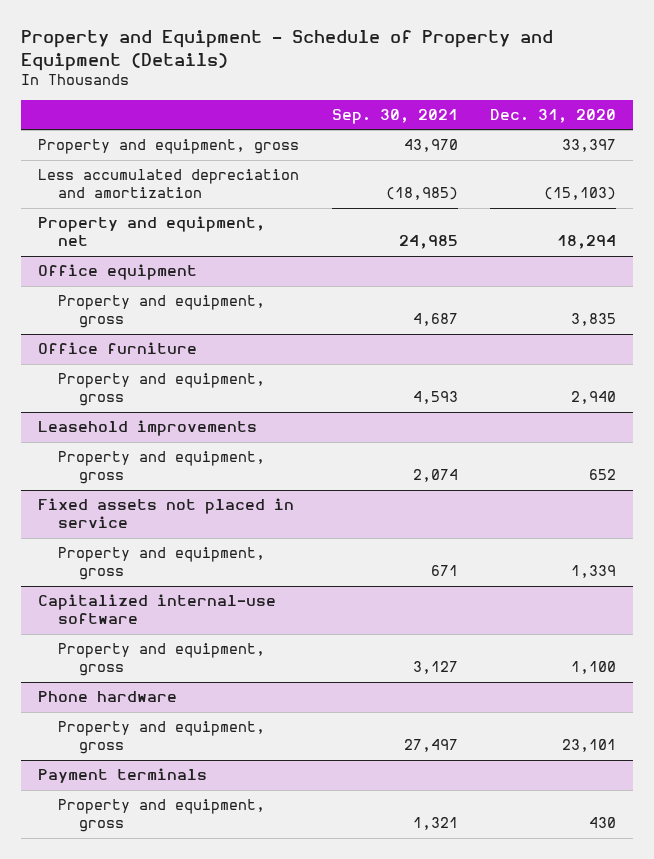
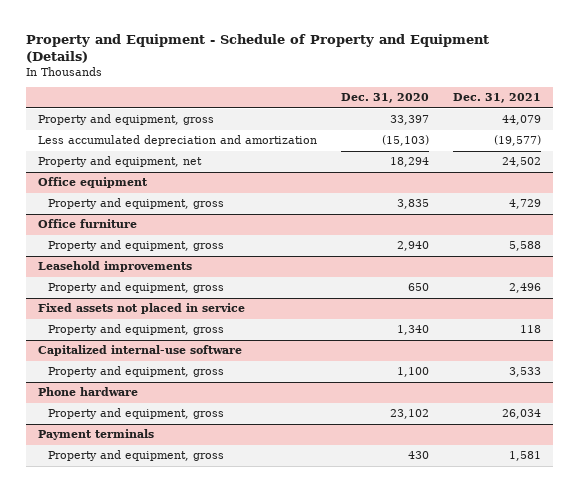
[331,108,458,124] Sep. 30, 2021 -> none
none -> [453,93,542,104] Dec. 31, 2021
[589,469,617,481] 652 -> [408,283,430,292] 650
[571,565,617,579] 1,339 -> [397,325,430,336] 1,340
[562,739,617,753] 23,101 -> [390,409,430,420] 23,102

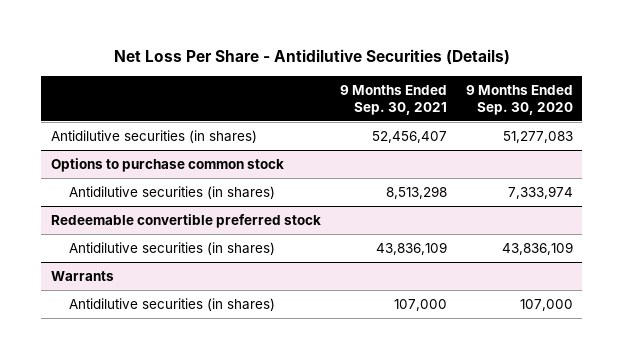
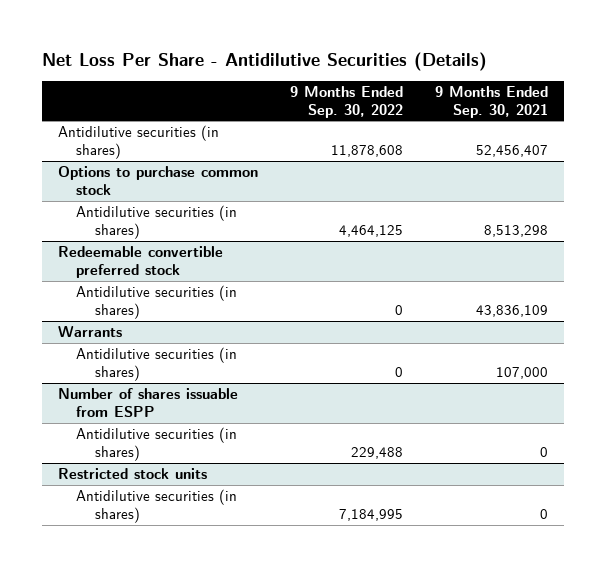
[465,84,573,116] 9 Months Ended Sep. 30, 2020 -> none
none -> [290,85,404,118] 9 Months Ended Sep. 30, 2022
none -> [58,388,239,418] Number of shares issuable from ESPP
none -> [76,427,238,462] Antidilutive securities (in shares)
none -> [58,468,208,480] Restricted stock units
none -> [76,489,238,524] Antidilutive securities (in shares)

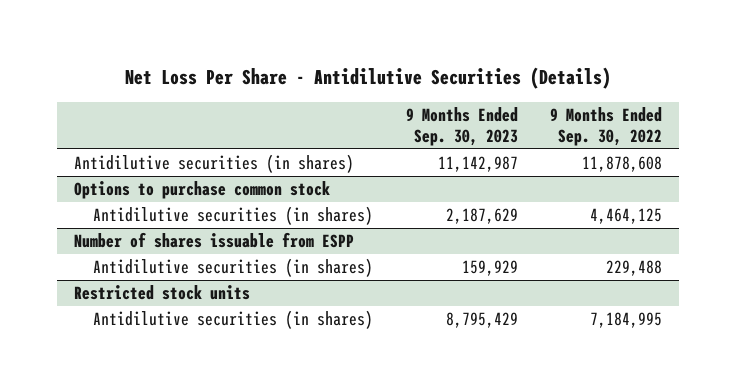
[435,85,549,118] 9 Months Ended Sep. 30, 2021 -> none
none -> [405,106,518,146] 9 Months Ended Sep. 30, 2023
[58,246,224,279] Redeemable convertible preferred stock -> none
[76,285,238,320] Antidilutive securities (in shares) -> none
[58,326,123,338] Warrants -> none
[76,347,238,382] Antidilutive securities (in shares) -> none

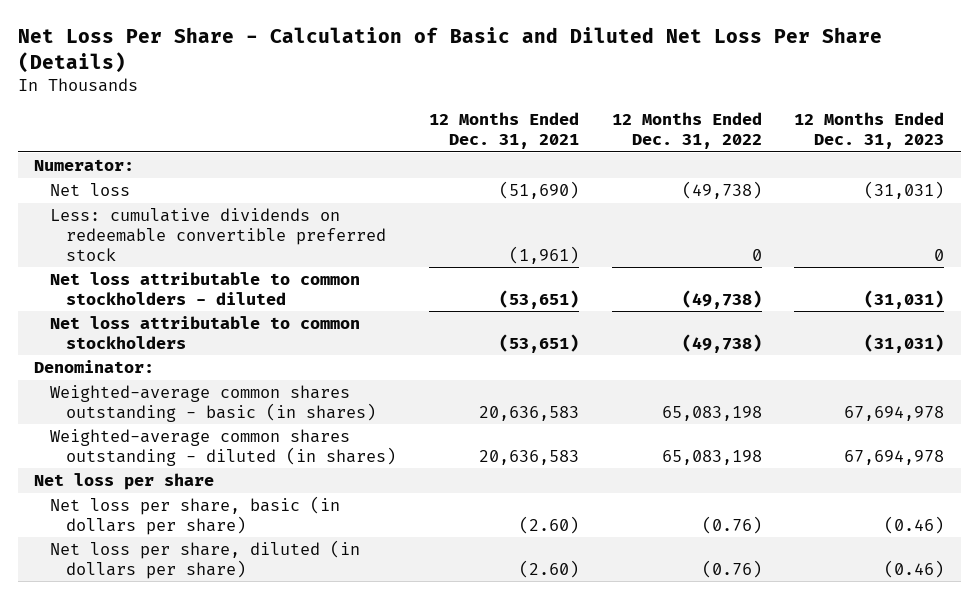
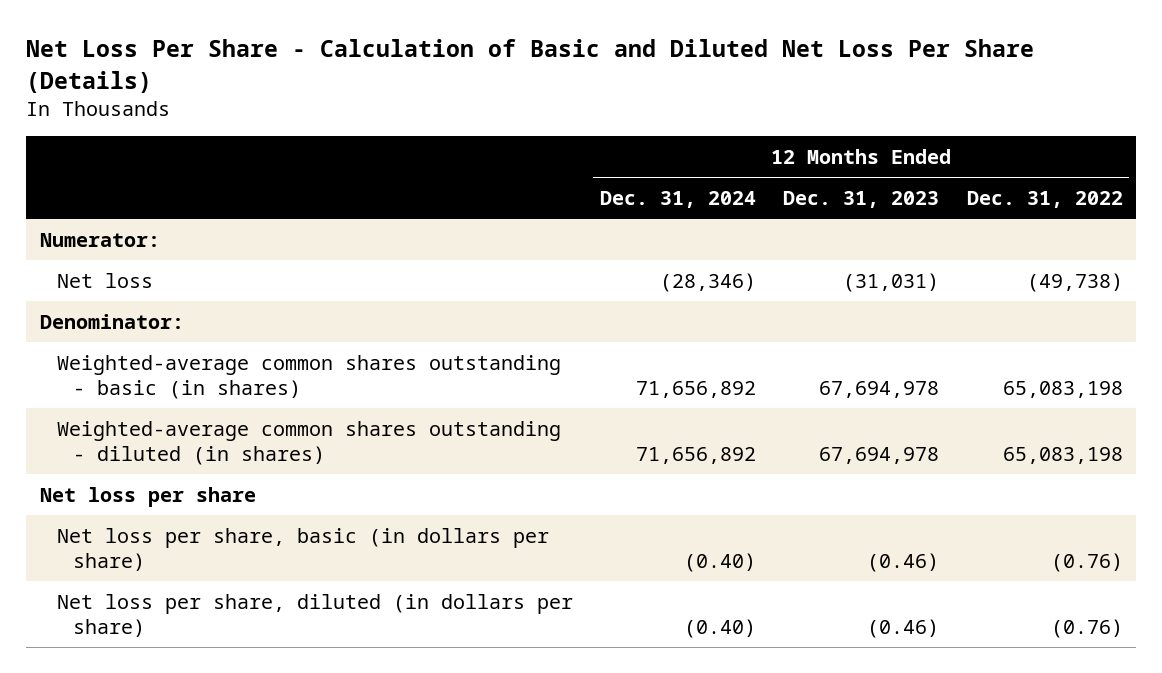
[429,112,580,149] 12 Months Ended Dec. 31, 2021 -> none
none -> [599,191,756,209] Dec. 31, 2024
[50,208,387,261] Less: cumulative dividends on redeemable convertible preferred stock -> none
[50,272,361,305] Net loss attributable to common stockholders - diluted -> none
[50,316,361,349] Net loss attributable to common stockholders -> none

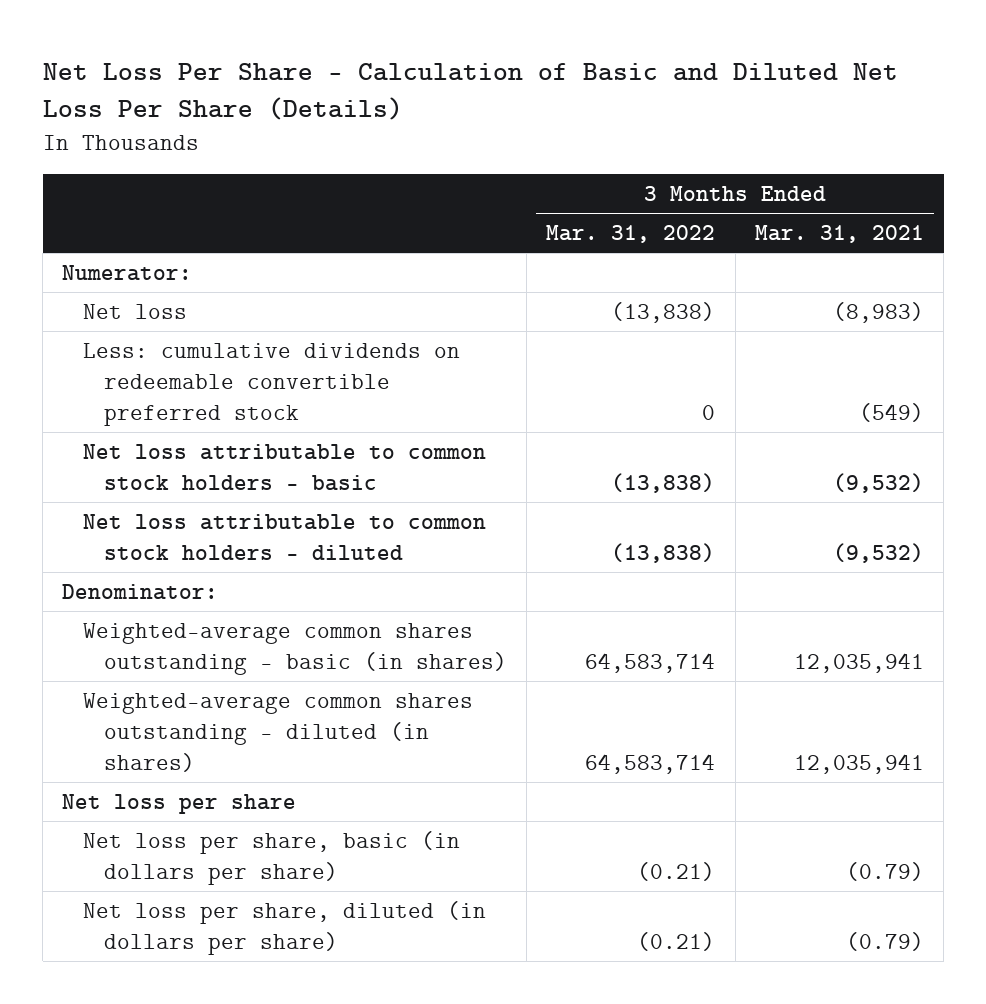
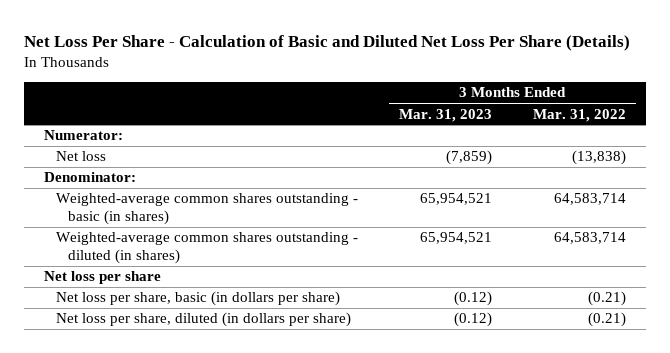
[755,224,925,243] Mar. 31, 2021 -> none
none -> [398,108,492,122] Mar. 31, 2023
[82,342,460,426] Less: cumulative dividends on redeemable convertible preferred stock -> none
[82,443,486,491] Net loss attributable to common stock holders - basic -> none
[82,513,486,560] Net loss attributable to common stock holders - diluted -> none

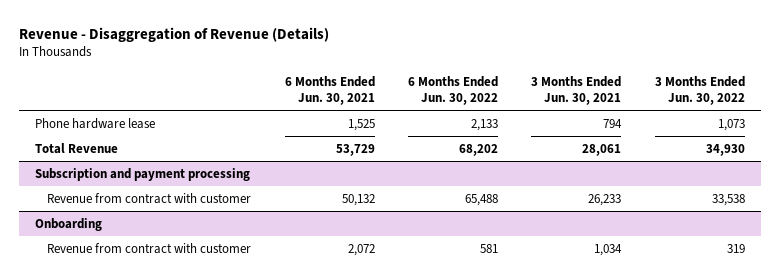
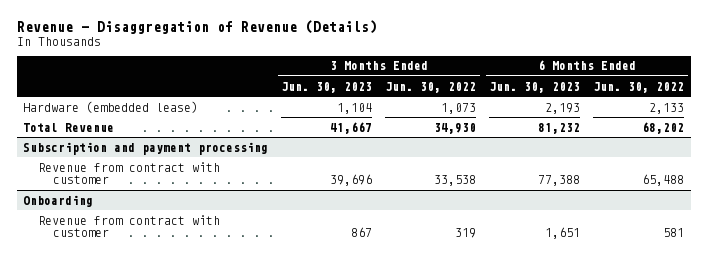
[284,75,375,105] 6 Months Ended Jun. 30, 2021 -> none
[531,75,622,105] 3 Months Ended Jun. 30, 2021 -> none
none -> [281,81,373,93] Jun. 30, 2023
none -> [489,81,581,93] Jun. 30, 2023
[35,117,156,129] Phone hardware lease -> [23,100,199,113] Hardware (embedded lease)

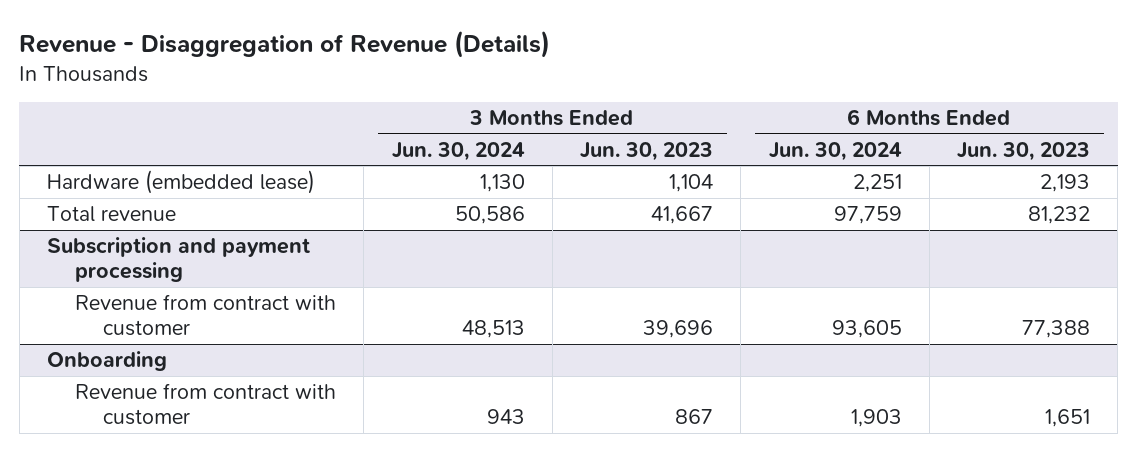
[385,81,477,93] Jun. 30, 2022 -> none
[593,81,685,93] Jun. 30, 2022 -> none
none -> [391,141,525,161] Jun. 30, 2024
none -> [768,141,902,161] Jun. 30, 2024
[23,122,115,132] Total Revenue -> [47,205,177,222] Total revenue

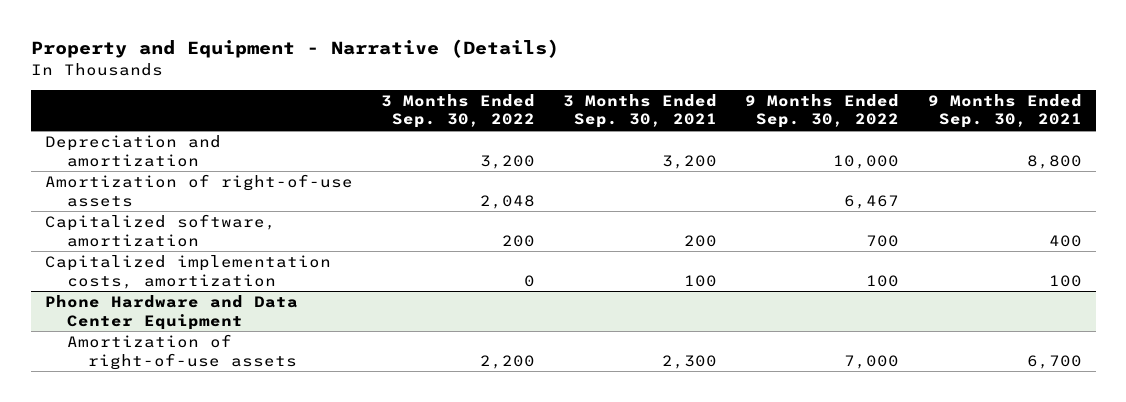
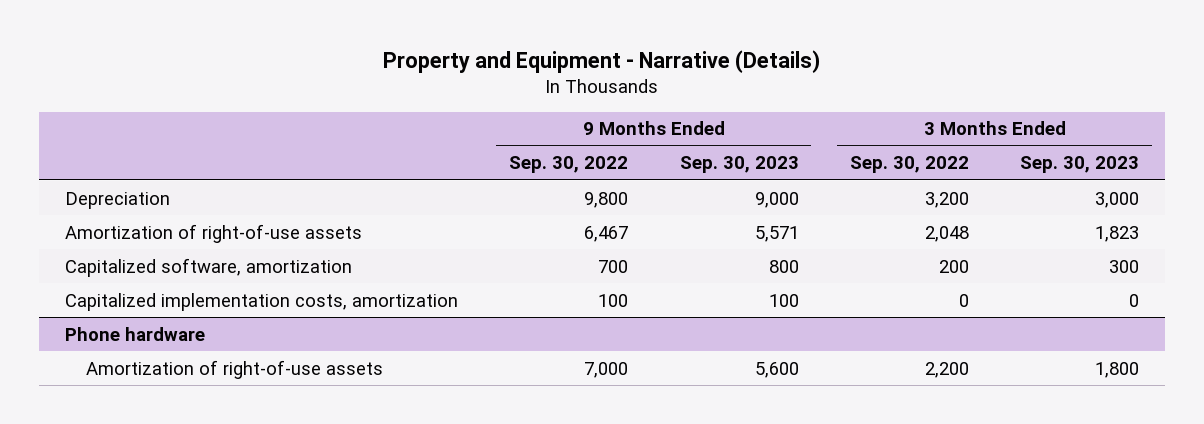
[563,94,718,129] 3 Months Ended Sep. 30, 2021 -> none
[927,94,1082,129] 9 Months Ended Sep. 30, 2021 -> none
none -> [679,156,799,174] Sep. 30, 2023
none -> [1020,156,1140,174] Sep. 30, 2023
[44,135,221,167] Depreciation and amortization -> [64,191,170,209] Depreciation
[833,154,900,169] 10,000 -> [584,191,629,208] 9,800
[44,295,298,330] Phone Hardware and Data Center Equipment -> none
none -> [64,326,205,341] Phone hardware

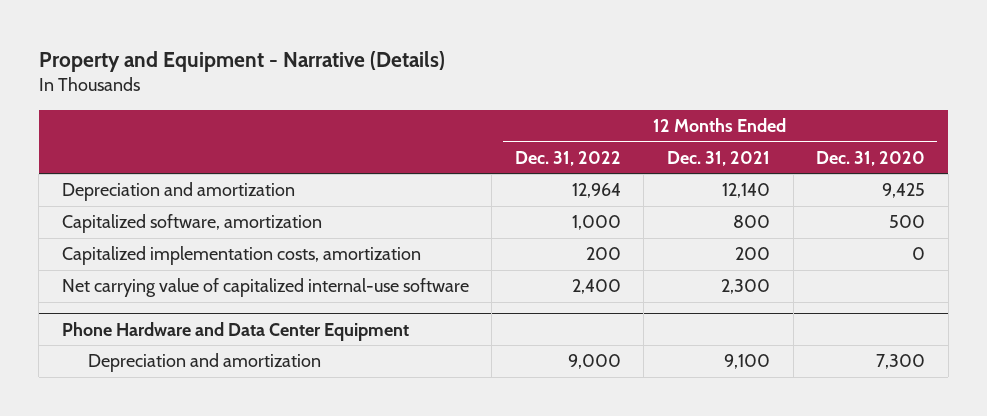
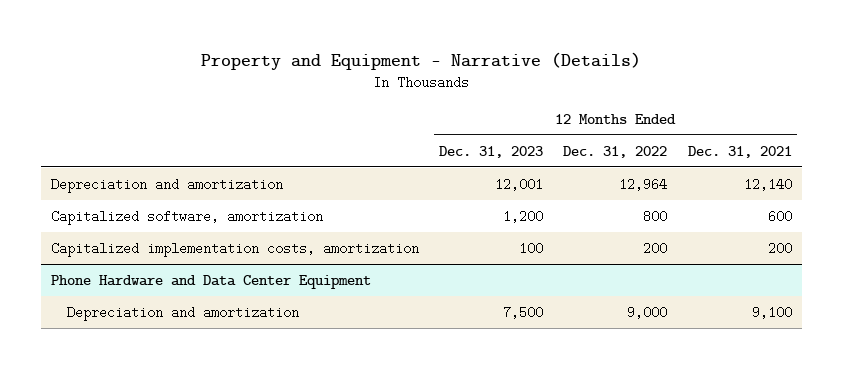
[816,150,926,166] Dec. 31, 2020 -> none
none -> [439,145,544,158] Dec. 31, 2023
[571,215,621,231] 1,000 -> [643,209,668,223] 800
[733,215,771,229] 800 -> [767,209,792,223] 600
[61,278,469,298] Net carrying value of capitalized internal-use software -> none

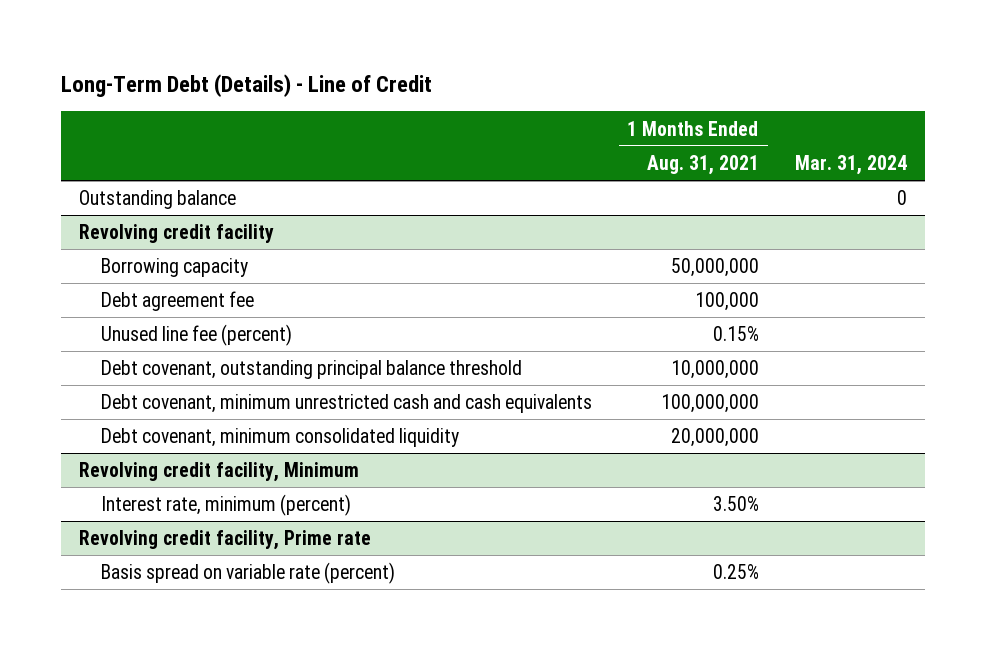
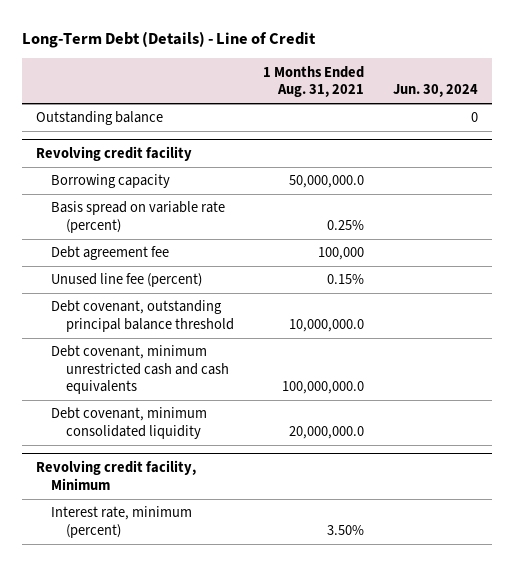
[794,154,907,175] Mar. 31, 2024 -> none
none -> [392,84,478,98] Jun. 30, 2024
[670,258,759,278] 50,000,000 -> [288,175,364,189] 50,000,000.0
none -> [50,201,225,233] Basis spread on variable rate (percent)
[670,360,759,380] 10,000,000 -> [288,318,364,332] 10,000,000.0
[660,394,759,414] 100,000,000 -> [281,381,364,395] 100,000,000.0
[670,428,759,448] 20,000,000 -> [288,425,364,439] 20,000,000.0
[79,530,372,551] Revolving credit facility, Prime rate -> none
[100,562,395,585] Basis spread on variable rate (percent) -> none

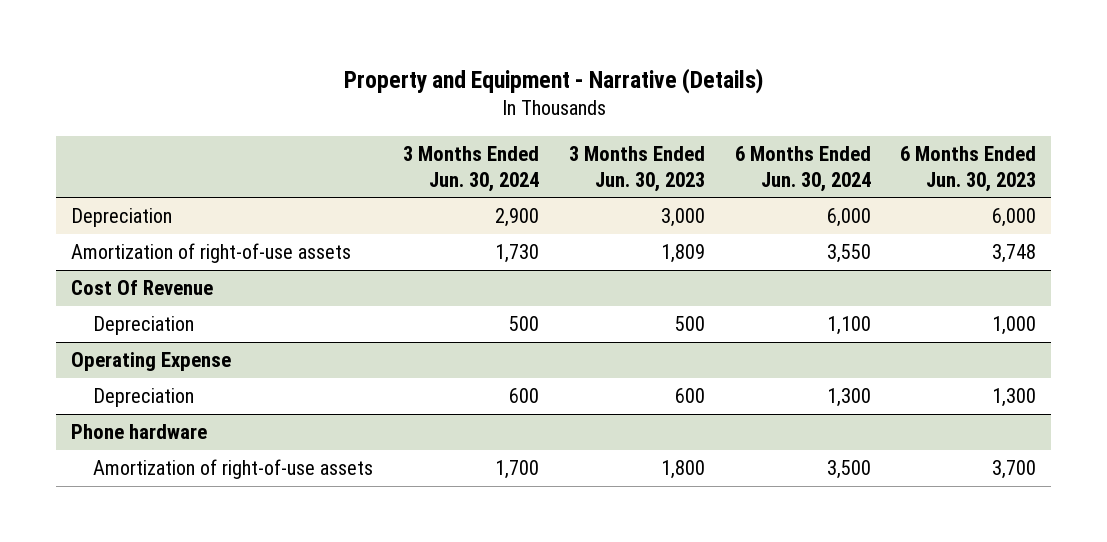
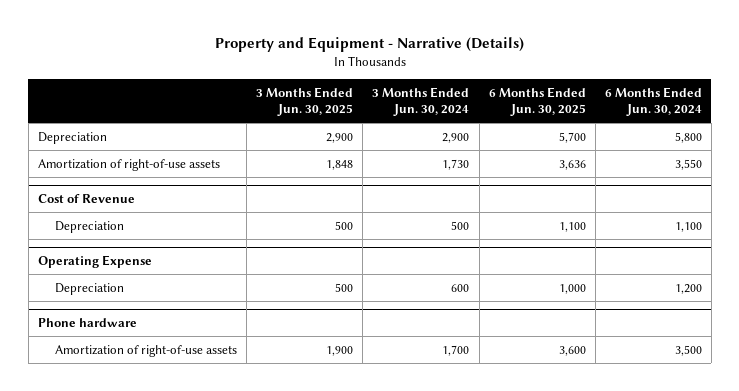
[568,145,705,192] 3 Months Ended Jun. 30, 2023 -> none
[900,145,1037,192] 6 Months Ended Jun. 30, 2023 -> none
none -> [256,86,354,117] 3 Months Ended Jun. 30, 2025
none -> [488,86,586,117] 6 Months Ended Jun. 30, 2025
[826,208,871,228] 6,000 -> [674,131,702,143] 5,800
[71,280,214,296] Cost Of Revenue -> [37,193,135,203] Cost of Revenue
[826,388,871,408] 1,300 -> [674,283,702,294] 1,200

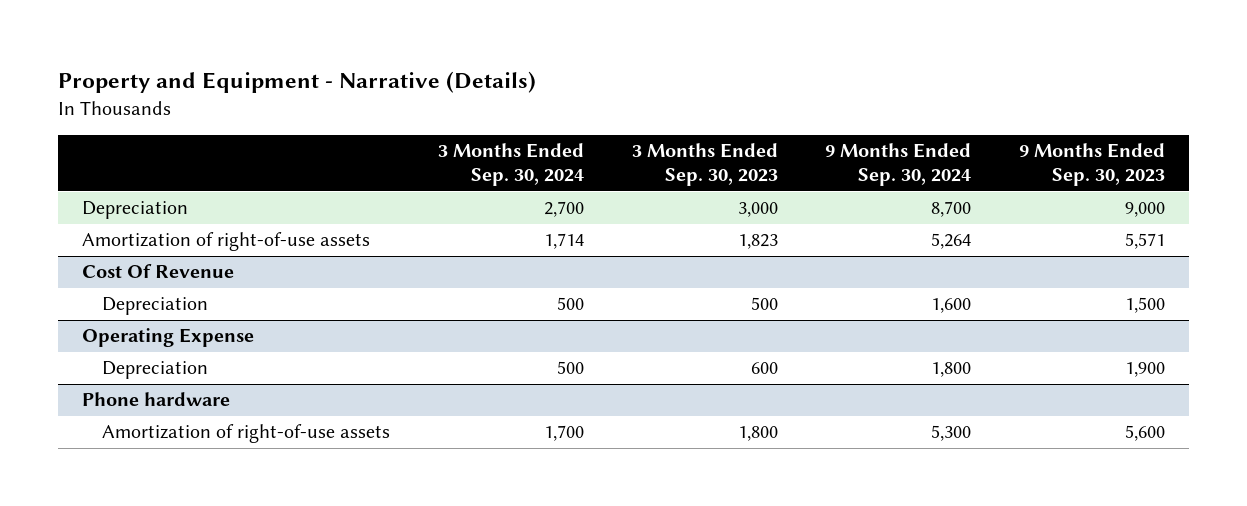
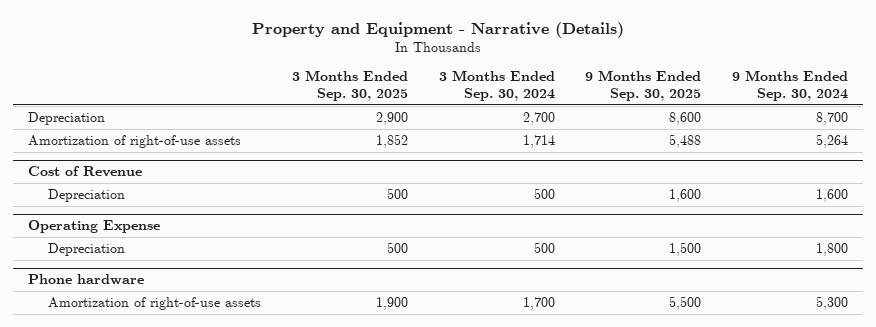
[631,143,778,187] 3 Months Ended Sep. 30, 2023 -> none
[1019,143,1166,187] 9 Months Ended Sep. 30, 2023 -> none
none -> [291,70,408,101] 3 Months Ended Sep. 30, 2025
none -> [585,70,702,101] 9 Months Ended Sep. 30, 2025
[81,264,234,279] Cost Of Revenue -> [28,166,143,178] Cost of Revenue

